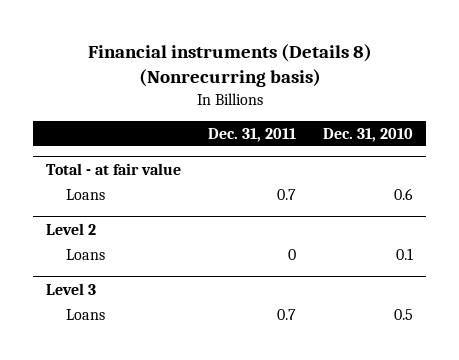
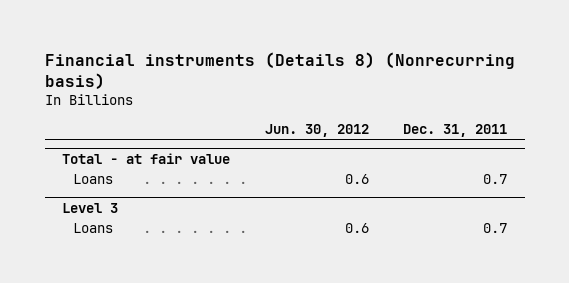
[322,127,413,142] Dec. 31, 2010 -> none
none -> [264,124,369,138] Jun. 30, 2012
[46,222,97,235] Level 2 -> none
[65,248,105,260] Loans -> none

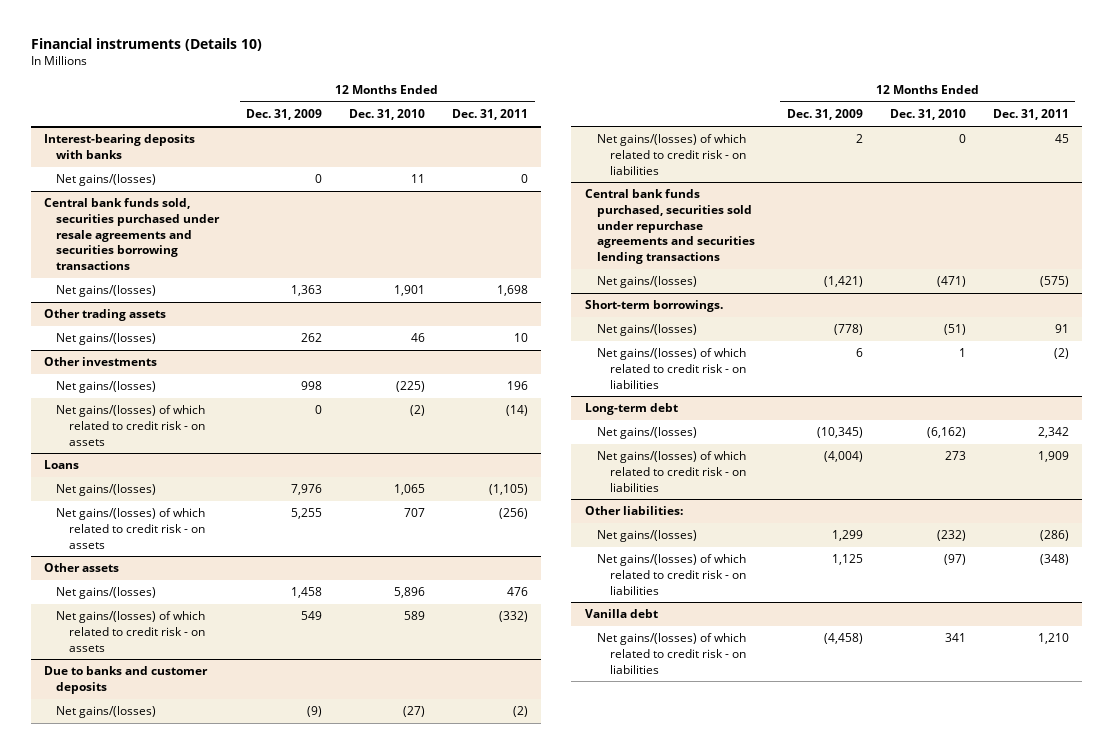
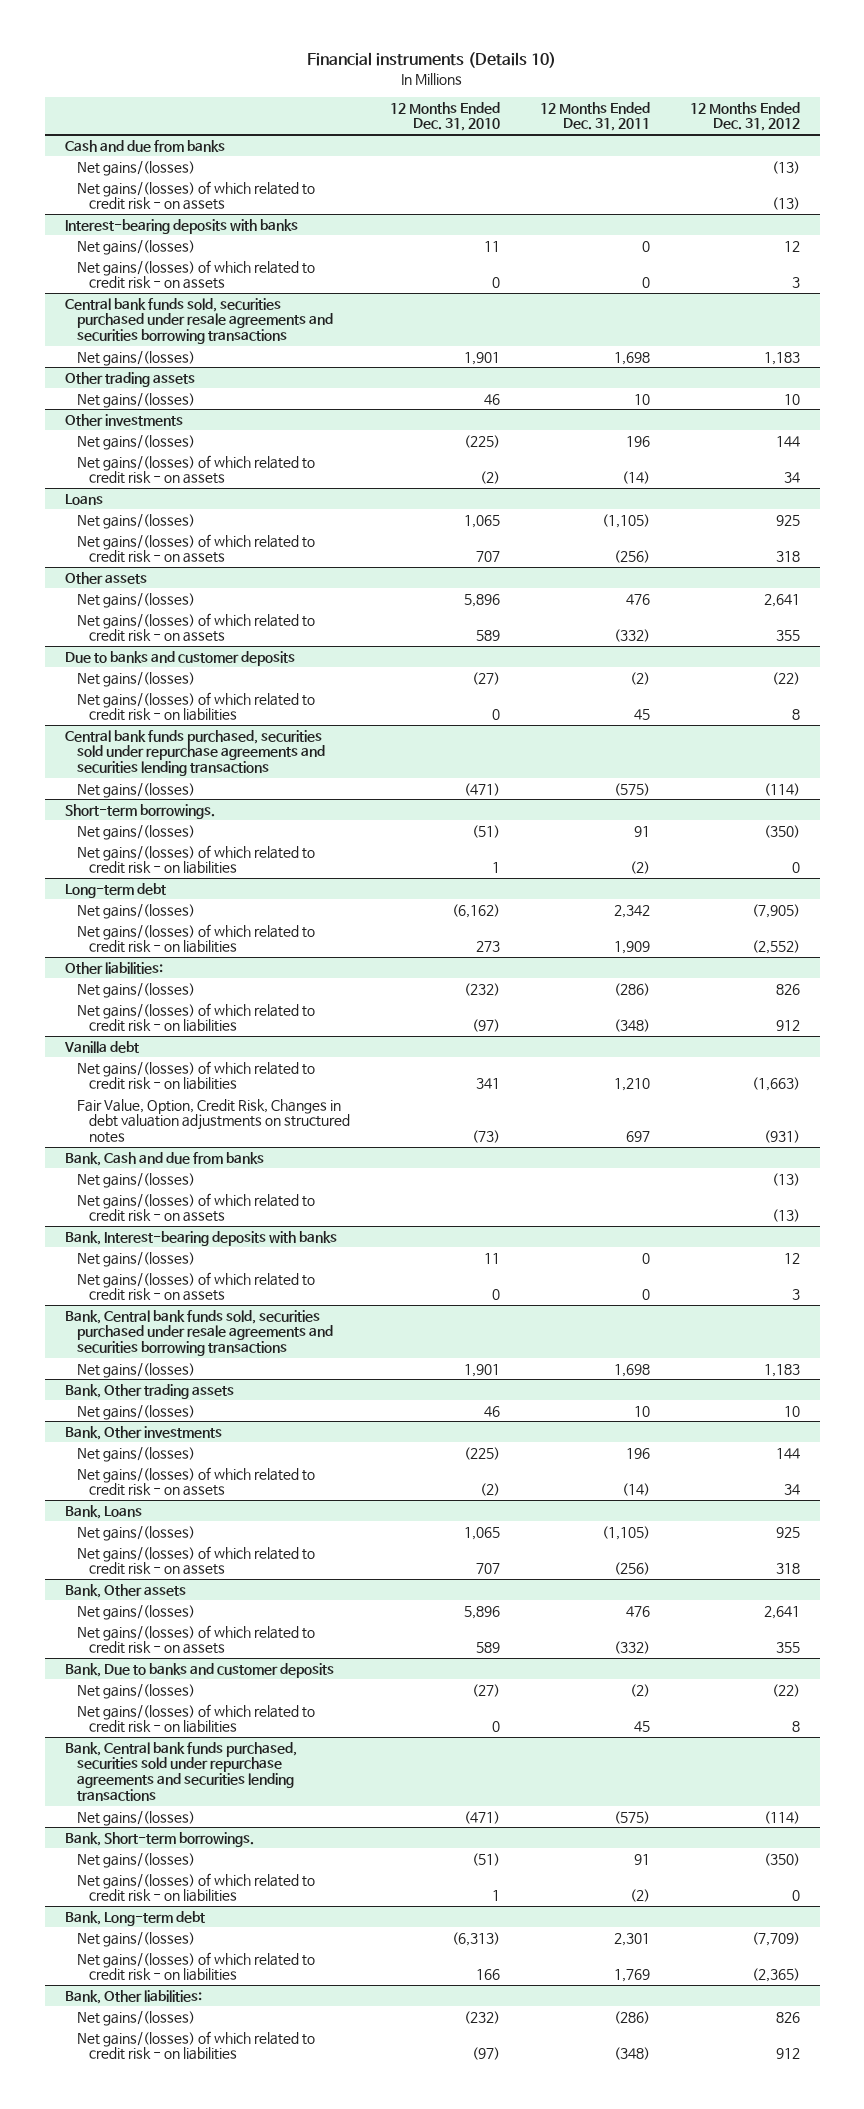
[246,109,323,121] Dec. 31, 2009 -> none
none -> [689,101,800,132] 12 Months Ended Dec. 31, 2012
none -> [64,139,225,152] Cash and due from banks
none -> [76,160,195,176] Net gains/(losses)
none -> [76,180,315,211] Net gains/(losses) of which related to credit risk - on assets
none -> [76,259,315,290] Net gains/(losses) of which related to credit risk - on assets
none -> [76,1098,350,1144] Fair Value, Option, Credit Risk, Changes in debt valuation adjustments on structured notes
none -> [64,1151,264,1166] Bank, Cash and due from banks
none -> [76,1172,195,1188] Net gains/(losses)
none -> [76,1192,315,1223] Net gains/(losses) of which related to credit risk - on assets
none -> [64,1230,337,1246] Bank, Interest-bearing deposits with banks
none -> [76,1251,195,1267] Net gains/(losses)
none -> [76,1271,315,1302] Net gains/(losses) of which related to credit risk - on assets
none -> [64,1309,333,1357] Bank, Central bank funds sold, securities purchased under resale agreements and securities borrowing transactions
none -> [76,1362,195,1378] Net gains/(losses)
none -> [64,1383,234,1399] Bank, Other trading assets
none -> [76,1404,195,1420] Net gains/(losses)
none -> [64,1425,222,1440] Bank, Other investments
none -> [76,1446,195,1462] Net gains/(losses)
none -> [76,1466,315,1497] Net gains/(losses) of which related to credit risk - on assets
none -> [64,1504,142,1519] Bank, Loans
none -> [76,1525,195,1541] Net gains/(losses)
none -> [76,1545,315,1576] Net gains/(losses) of which related to credit risk - on assets
none -> [64,1583,186,1598] Bank, Other assets
none -> [76,1604,195,1620] Net gains/(losses)
none -> [76,1624,315,1655] Net gains/(losses) of which related to credit risk - on assets
none -> [64,1662,334,1678] Bank, Due to banks and customer deposits
none -> [76,1683,195,1699] Net gains/(losses)
none -> [76,1703,315,1734] Net gains/(losses) of which related to credit risk - on liabilities
none -> [64,1741,297,1802] Bank, Central bank funds purchased, securities sold under repurchase agreements and securities lending transactions
none -> [76,1810,195,1826] Net gains/(losses)
none -> [64,1831,254,1847] Bank, Short-term borrowings.
none -> [76,1852,195,1868] Net gains/(losses)
none -> [76,1872,315,1903] Net gains/(losses) of which related to credit risk - on liabilities
none -> [64,1910,205,1926] Bank, Long-term debt
none -> [76,1931,195,1947] Net gains/(losses)
none -> [76,1951,315,1982] Net gains/(losses) of which related to credit risk - on liabilities
none -> [64,1989,202,2004] Bank, Other liabilities:
none -> [76,2010,195,2026] Net gains/(losses)
none -> [76,2030,315,2061] Net gains/(losses) of which related to credit risk - on liabilities

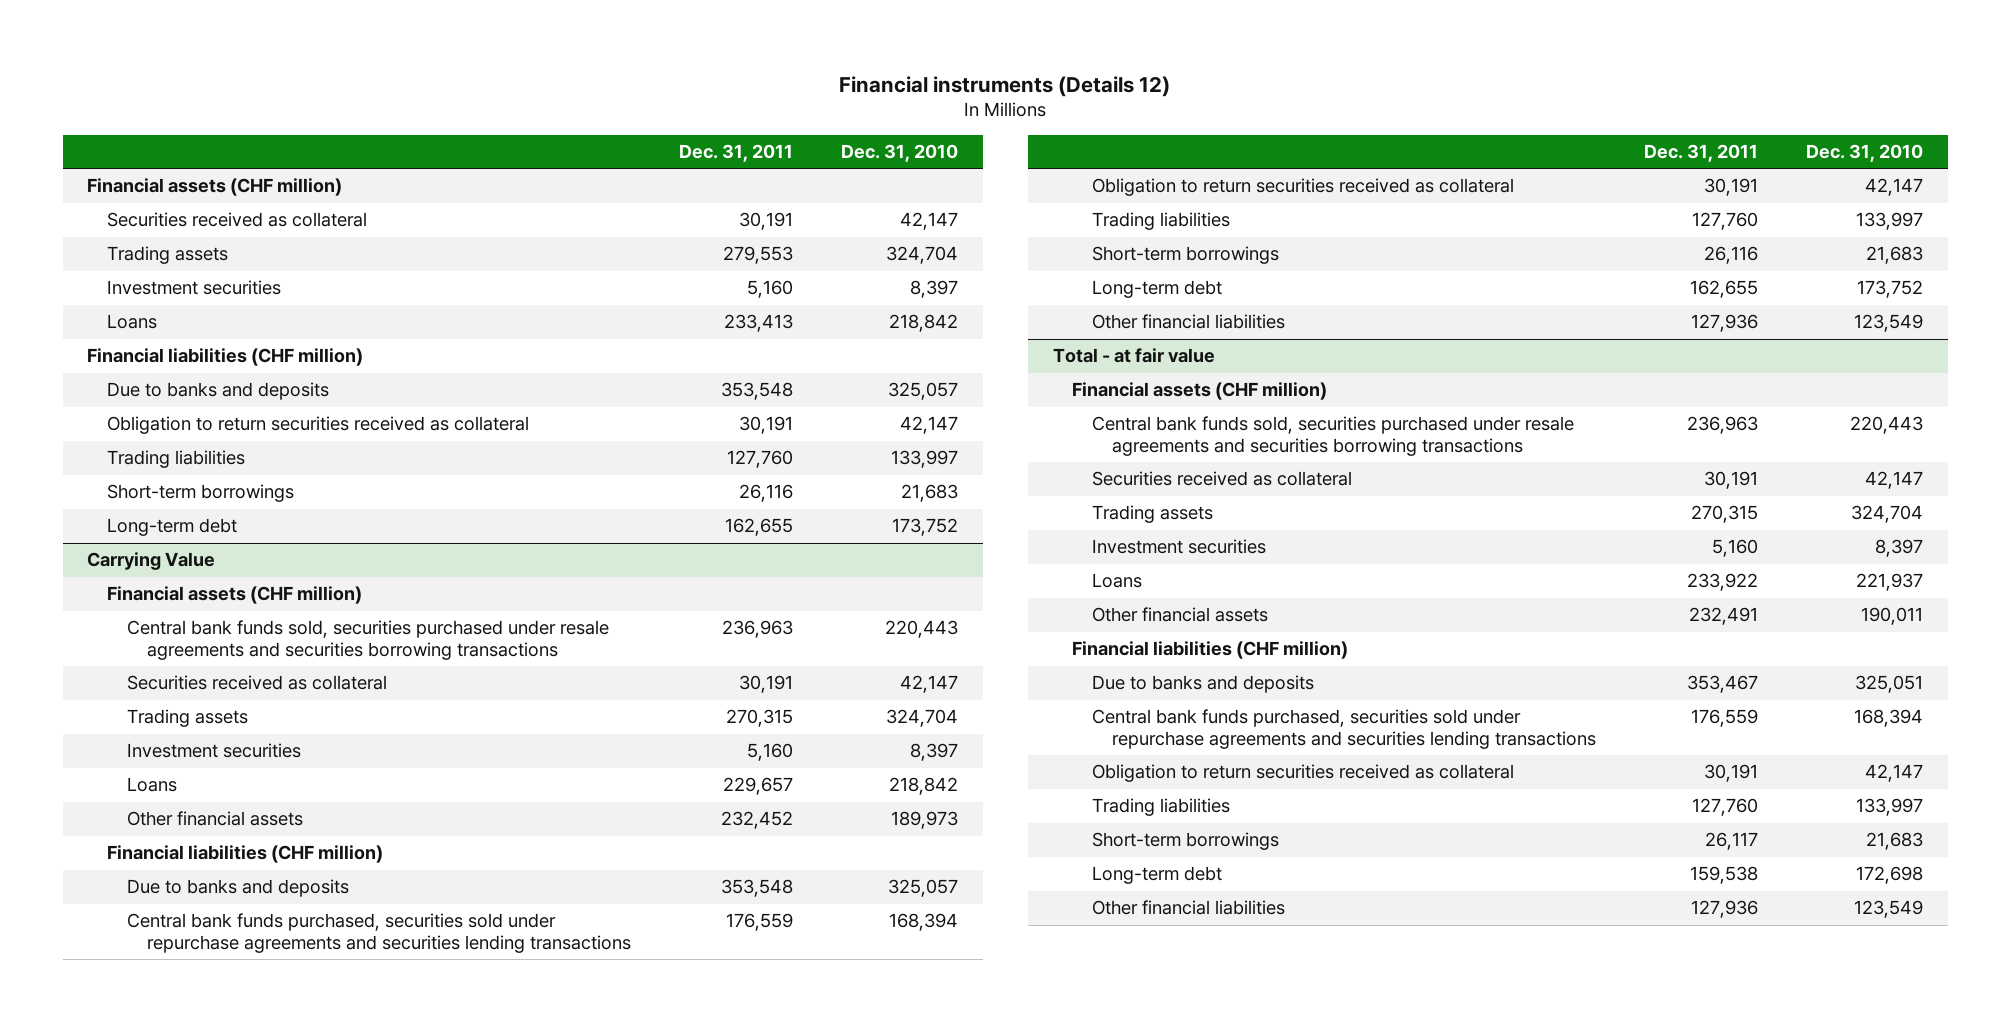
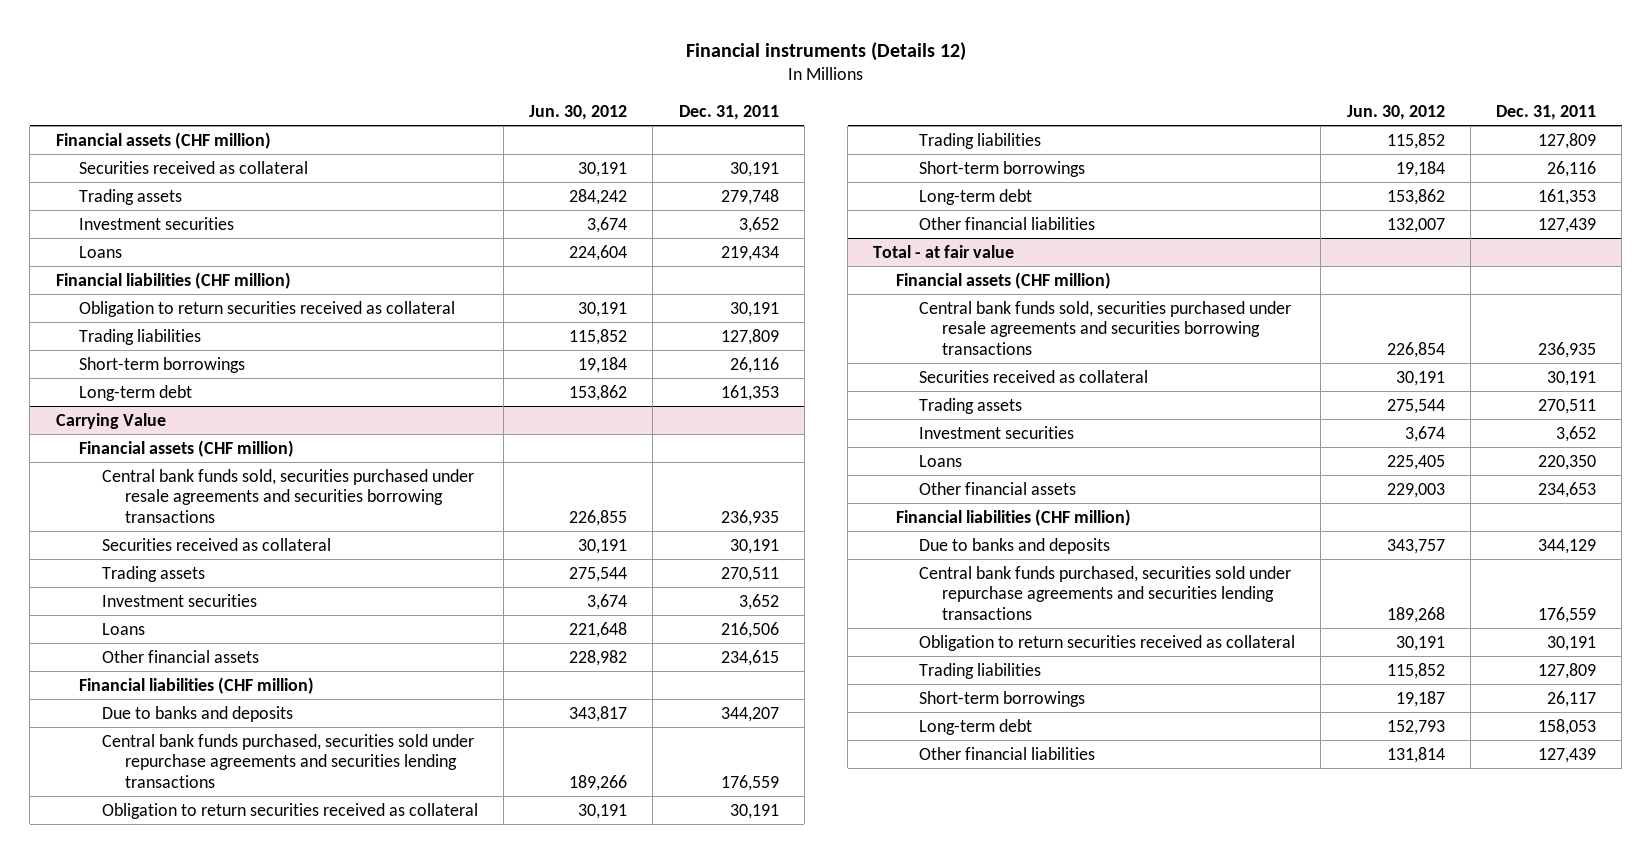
[841,143,959,162] Dec. 31, 2010 -> none
none -> [529,105,628,121] Jun. 30, 2012
[723,246,794,265] 279,553 -> [720,188,779,205] 279,748
[747,280,794,299] 5,160 -> [738,216,779,233] 3,652
[724,314,794,333] 233,413 -> [720,245,779,261] 219,434
[107,382,330,401] Due to banks and deposits -> none
[727,450,794,469] 127,760 -> [720,328,779,345] 127,809
[725,518,794,537] 162,655 -> [720,384,779,401] 161,353
[722,620,794,639] 236,963 -> [720,510,779,527] 236,935
[726,709,794,728] 270,315 -> [720,566,779,582] 270,511
[747,743,794,762] 5,160 -> [738,593,779,610] 3,652
[723,777,794,796] 229,657 -> [720,621,779,638] 216,506
[721,811,794,830] 232,452 -> [720,649,779,666] 234,615
[721,879,794,898] 353,548 -> [720,706,779,722] 344,207
[1692,212,1759,231] 127,760 -> [1538,132,1597,149] 127,809
[1690,280,1759,299] 162,655 -> [1538,188,1597,205] 161,353
[1691,314,1759,333] 127,936 -> [1538,217,1597,233] 127,439
[1687,416,1759,435] 236,963 -> [1538,342,1597,359] 236,935
[1691,505,1759,524] 270,315 -> [1538,398,1597,414] 270,511
[1712,539,1759,558] 5,160 -> [1556,425,1597,442] 3,652
[1687,573,1759,592] 233,922 -> [1538,454,1597,470] 220,350
[1689,607,1759,626] 232,491 -> [1538,481,1597,498] 234,653
[1687,675,1759,694] 353,467 -> [1538,538,1597,554] 344,129
[1692,798,1759,817] 127,760 -> [1538,662,1597,679] 127,809
[1690,866,1759,885] 159,538 -> [1538,718,1597,735] 158,053
[1691,900,1759,919] 127,936 -> [1538,747,1597,763] 127,439

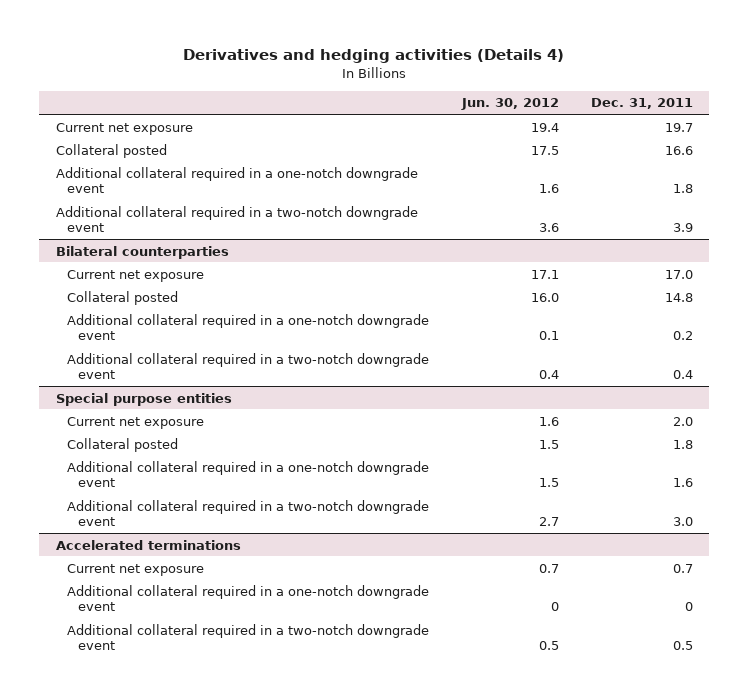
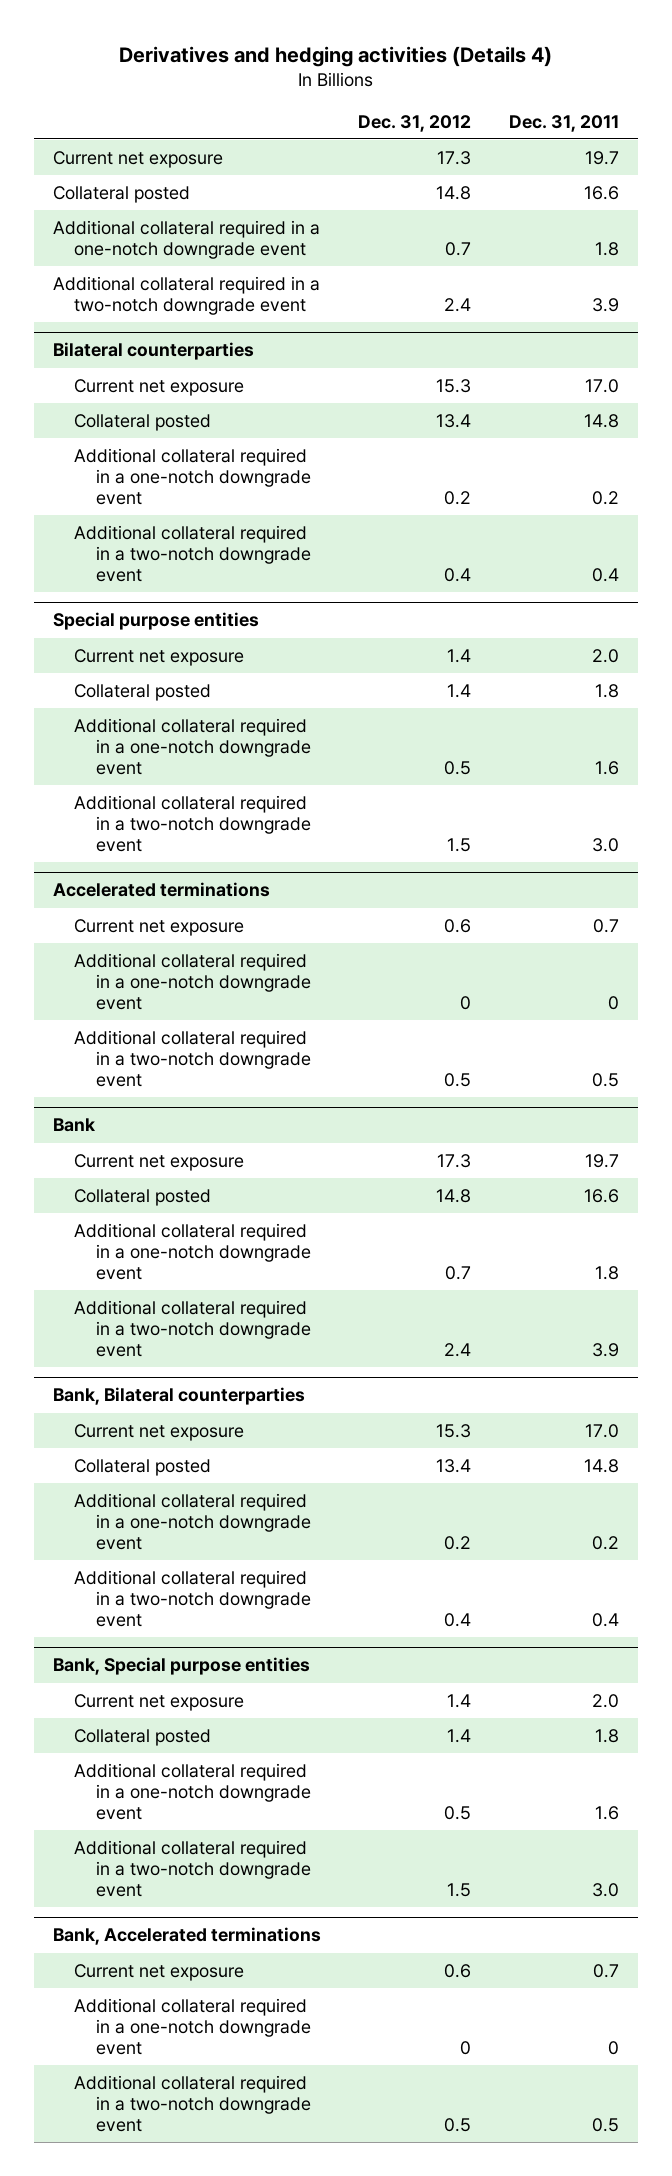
[460,98,559,111] Jun. 30, 2012 -> none
none -> [358,114,472,132] Dec. 31, 2012
none -> [53,1118,97,1133] Bank
none -> [74,1153,245,1171] Current net exposure
none -> [74,1188,212,1206] Collateral posted
none -> [74,1222,311,1281] Additional collateral required in a one-notch downgrade event
none -> [74,1299,311,1358] Additional collateral required in a two-notch downgrade event
none -> [53,1387,306,1406] Bank, Bilateral counterparties
none -> [74,1423,245,1441] Current net exposure
none -> [74,1458,212,1476] Collateral posted
none -> [74,1492,311,1551] Additional collateral required in a one-notch downgrade event
none -> [74,1569,311,1628] Additional collateral required in a two-notch downgrade event
none -> [53,1657,311,1676] Bank, Special purpose entities
none -> [74,1693,245,1711] Current net exposure
none -> [74,1728,212,1746] Collateral posted
none -> [74,1762,311,1821] Additional collateral required in a one-notch downgrade event
none -> [74,1839,311,1898] Additional collateral required in a two-notch downgrade event
none -> [53,1927,322,1946] Bank, Accelerated terminations
none -> [74,1963,245,1981] Current net exposure
none -> [74,1997,311,2056] Additional collateral required in a one-notch downgrade event
none -> [74,2074,311,2133] Additional collateral required in a two-notch downgrade event

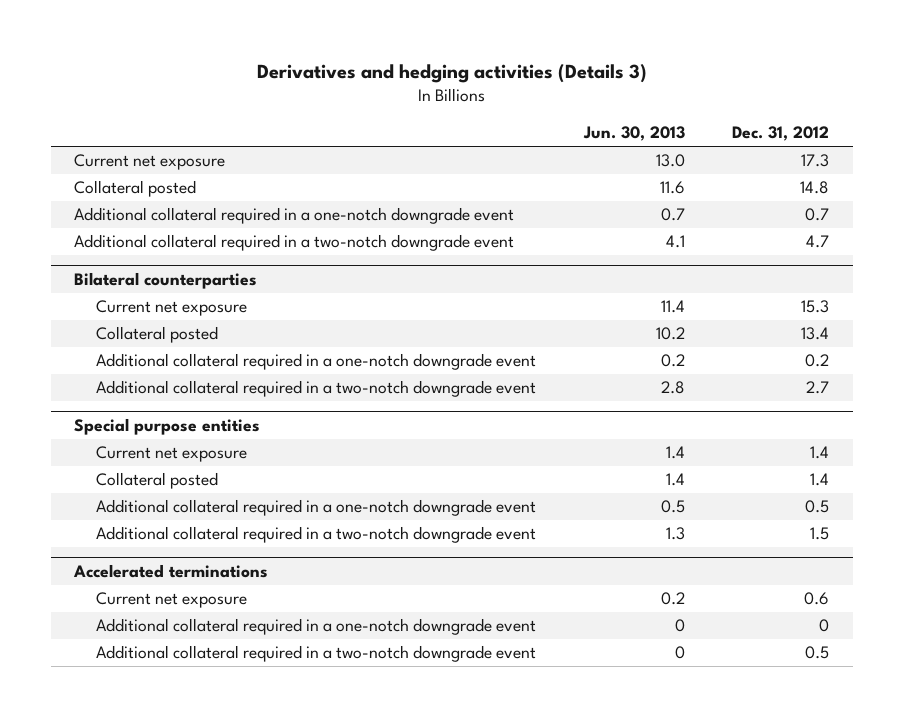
[118,45,552,67] Derivatives and hedging activities (Details 4) -> [256,63,647,83] Derivatives and hedging activities (Details 3)
[508,114,619,132] Dec. 31, 2011 -> none
none -> [582,126,685,142] Jun. 30, 2013
[444,298,472,313] 2.4 -> [805,235,829,249] 4.7
[444,568,472,583] 0.4 -> [805,381,829,395] 2.7
[53,1118,97,1133] Bank -> none
[74,1153,245,1171] Current net exposure -> none
[74,1188,212,1206] Collateral posted -> none
[74,1222,311,1281] Additional collateral required in a one-notch downgrade event -> none
[74,1299,311,1358] Additional collateral required in a two-notch downgrade event -> none
[53,1387,306,1406] Bank, Bilateral counterparties -> none
[74,1423,245,1441] Current net exposure -> none
[74,1458,212,1476] Collateral posted -> none
[74,1492,311,1551] Additional collateral required in a one-notch downgrade event -> none
[74,1569,311,1628] Additional collateral required in a two-notch downgrade event -> none
[53,1657,311,1676] Bank, Special purpose entities -> none
[74,1693,245,1711] Current net exposure -> none
[74,1728,212,1746] Collateral posted -> none
[74,1762,311,1821] Additional collateral required in a one-notch downgrade event -> none
[74,1839,311,1898] Additional collateral required in a two-notch downgrade event -> none
[53,1927,322,1946] Bank, Accelerated terminations -> none
[74,1963,245,1981] Current net exposure -> none
[74,1997,311,2056] Additional collateral required in a one-notch downgrade event -> none
[74,2074,311,2133] Additional collateral required in a two-notch downgrade event -> none

